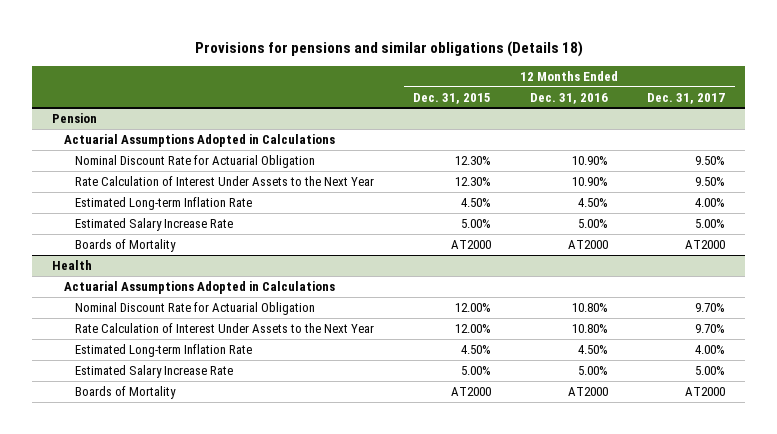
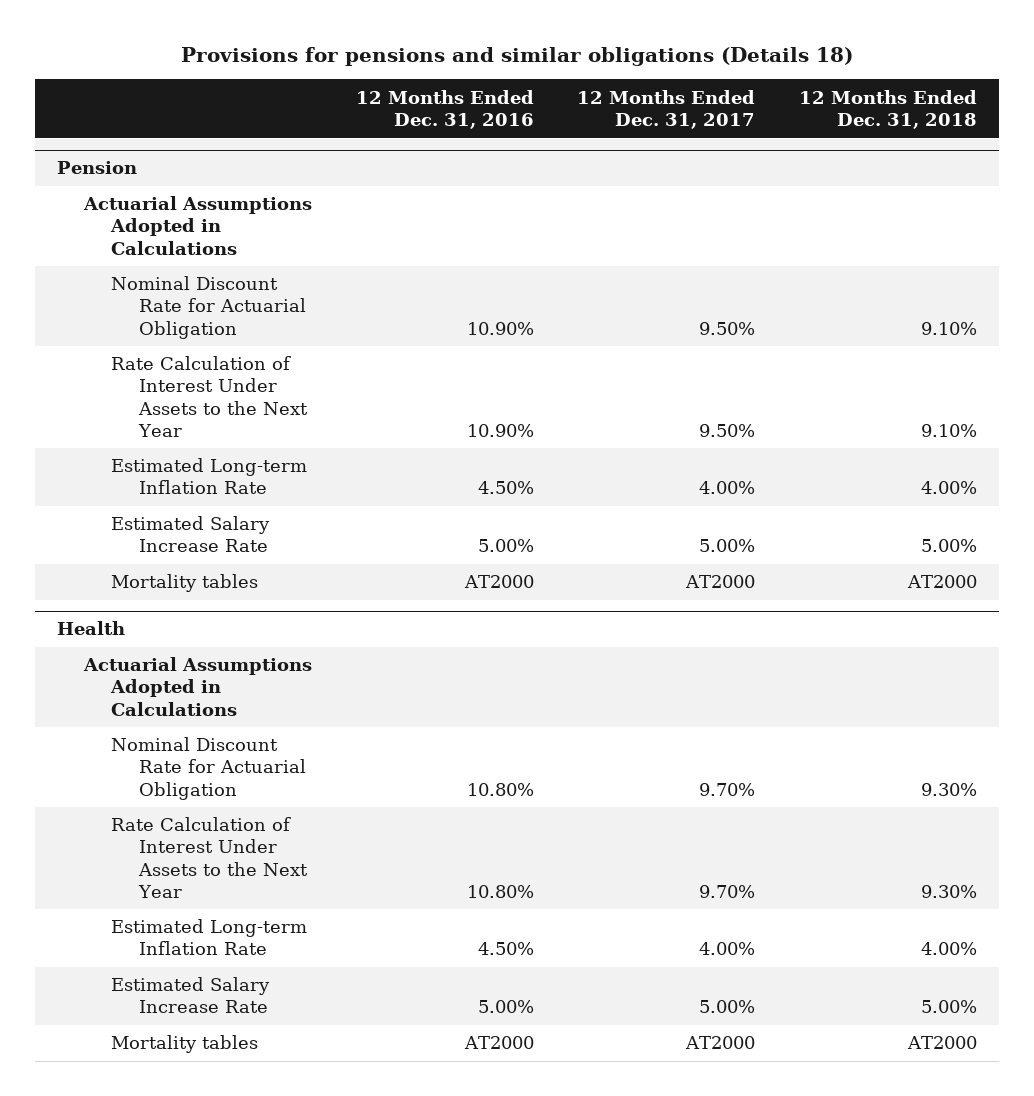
[413,92,492,104] Dec. 31, 2015 -> none
none -> [799,89,978,129] 12 Months Ended Dec. 31, 2018
[75,239,177,253] Boards of Mortality -> none
none -> [111,574,259,593] Mortality tables
[75,386,177,400] Boards of Mortality -> none
none -> [111,1035,259,1054] Mortality tables

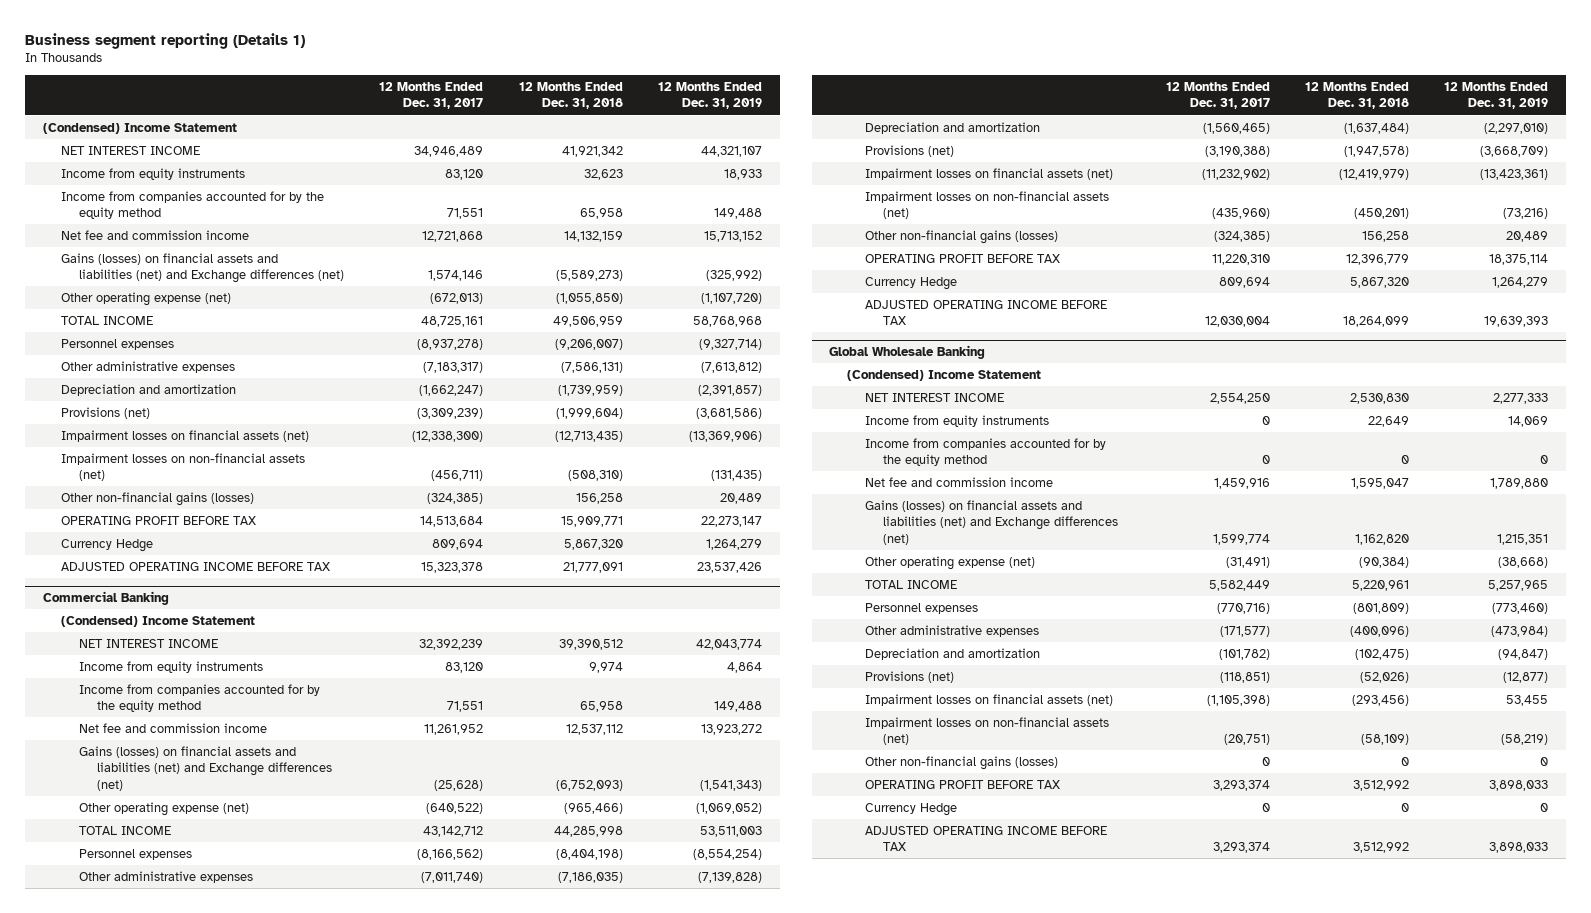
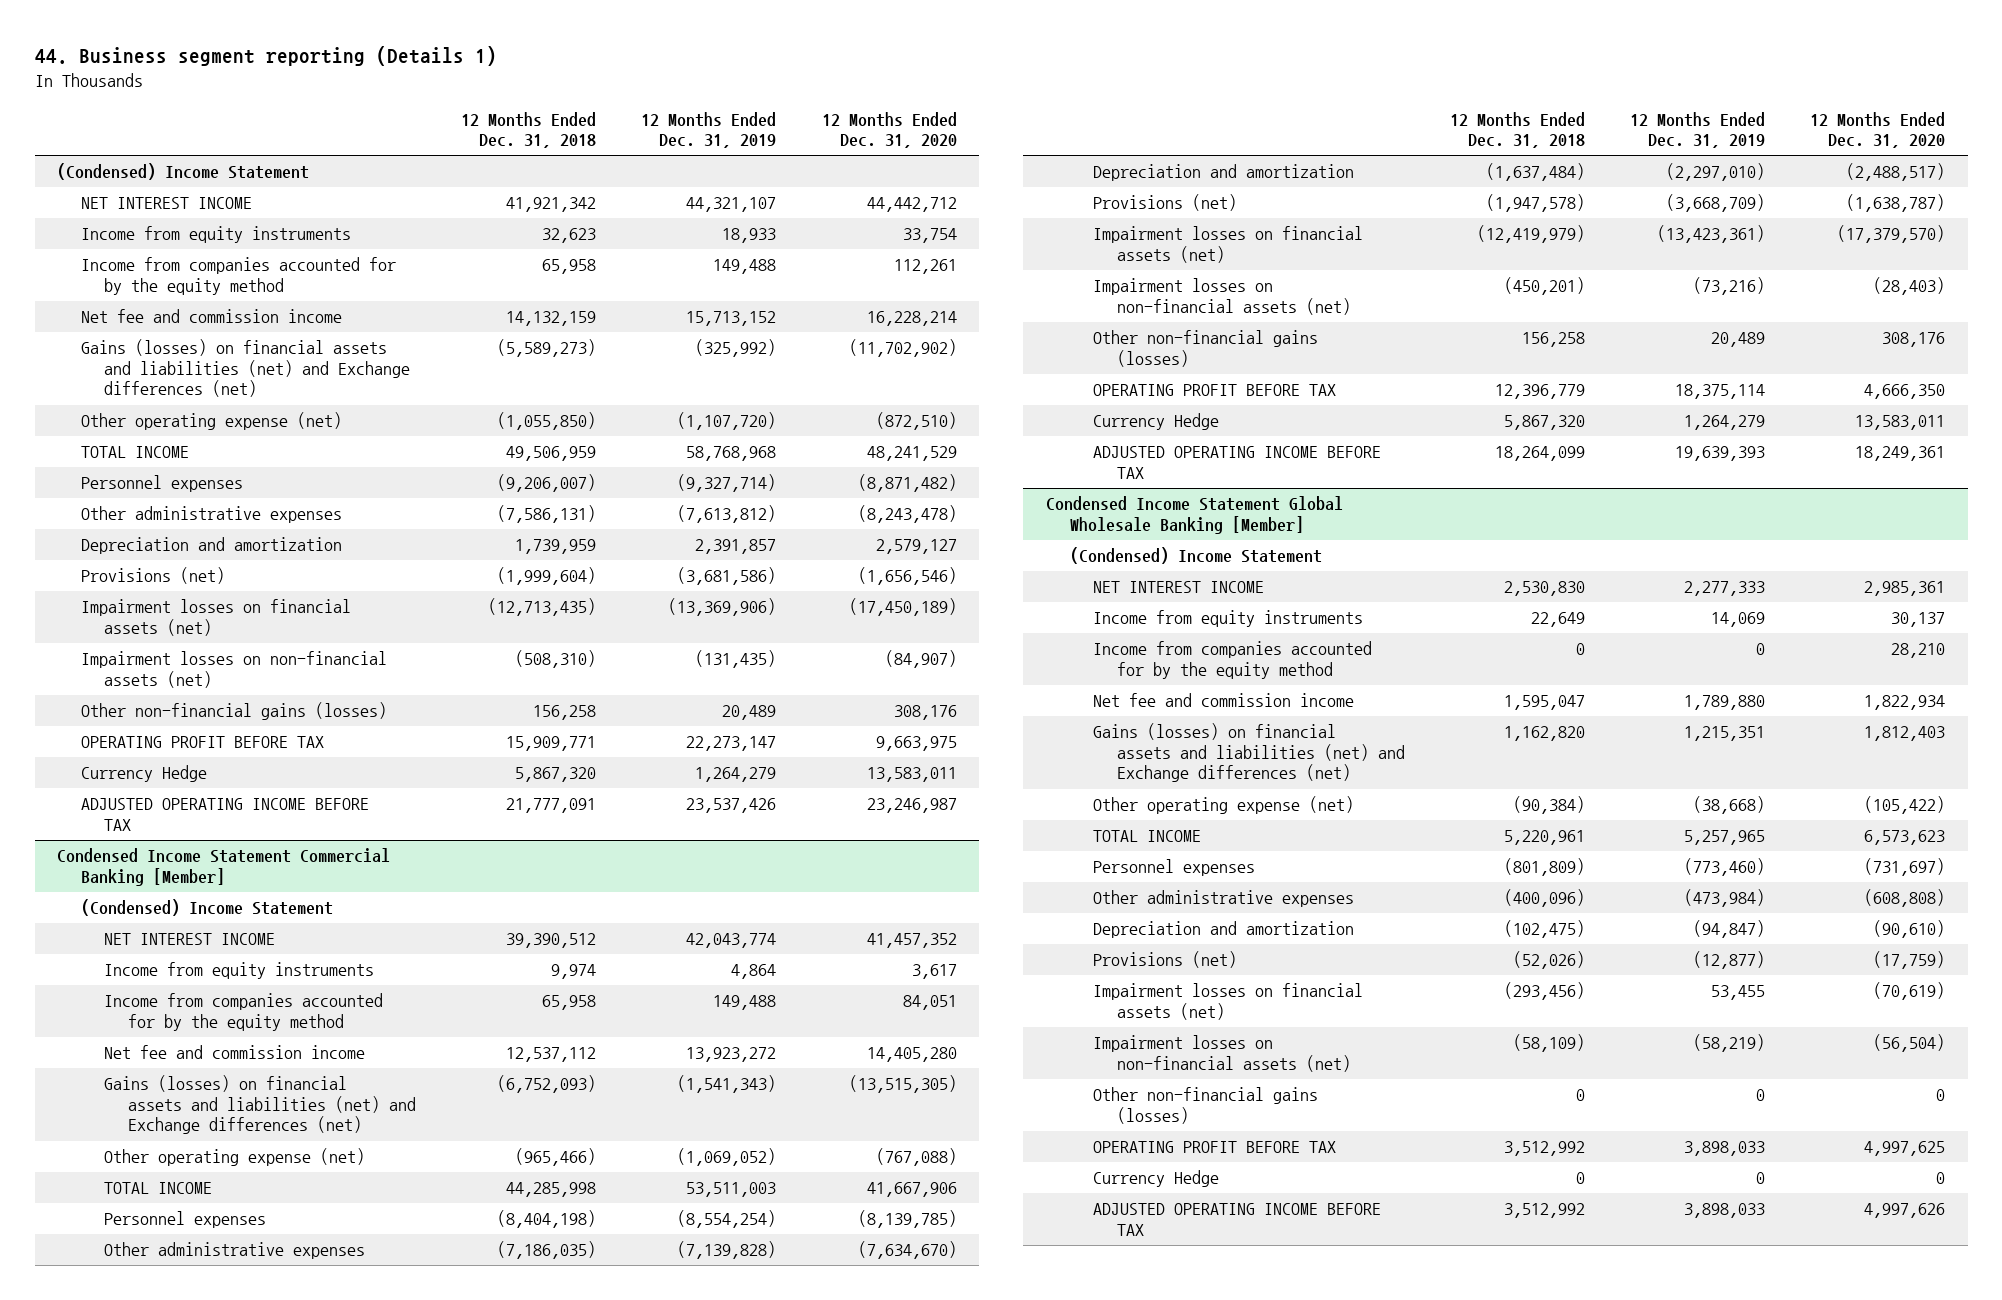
[25,33,306,50] Business segment reporting (Details 1) -> [34,45,497,66] 44. Business segment reporting (Details 1)
[379,82,484,110] 12 Months Ended Dec. 31, 2017 -> none
none -> [821,111,957,149] 12 Months Ended Dec. 31, 2020
[557,384,623,396] (1,739,959) -> [515,539,597,555] 1,739,959
[698,384,763,396] (2,391,857) -> [695,539,777,555] 2,391,857
[43,591,170,606] Commercial Banking -> [57,848,391,886] Condensed Income Statement Commercial Banking [Member]
[829,345,986,360] Global Wholesale Banking -> [1045,496,1343,534] Condensed Income Statement Global Wholesale Banking [Member]

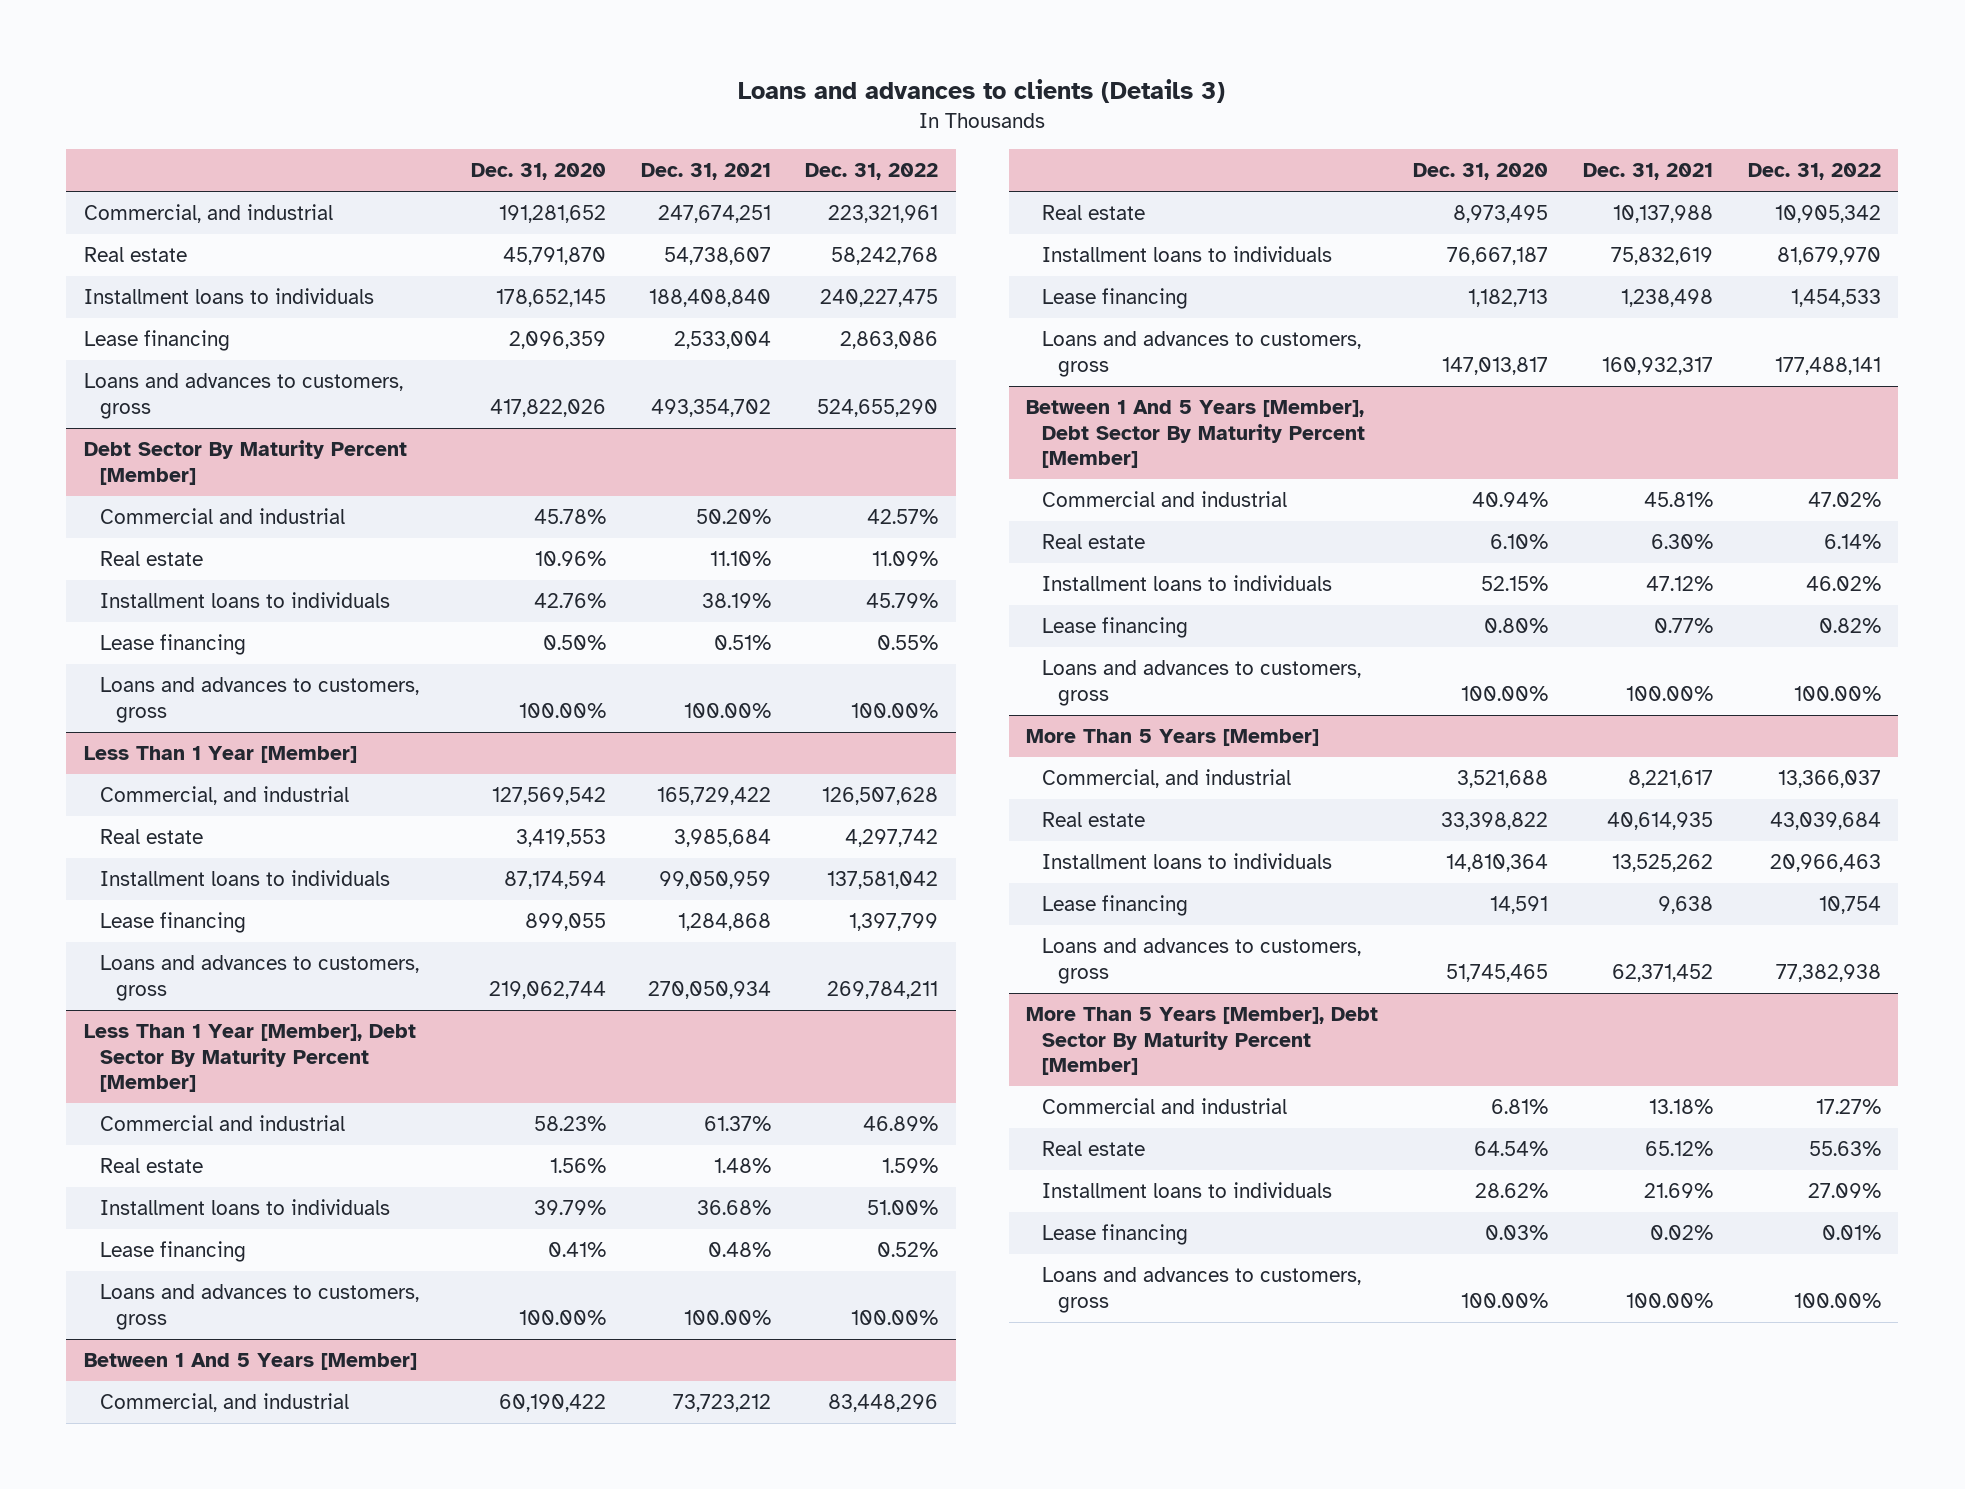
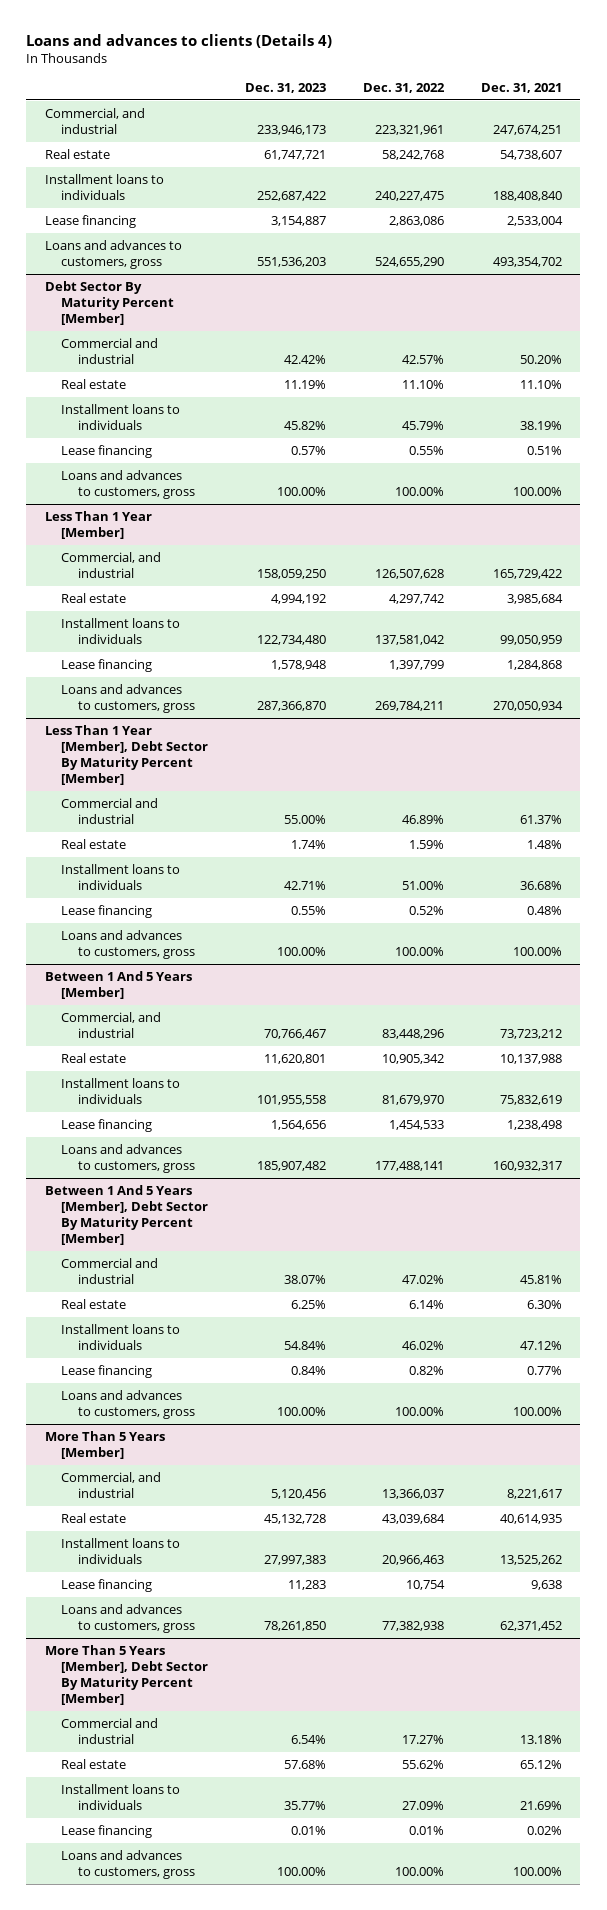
[738,79,1226,104] Loans and advances to clients (Details 3) -> [26,33,333,48] Loans and advances to clients (Details 4)
[470,163,606,181] Dec. 31, 2020 -> none
none -> [245,82,327,93] Dec. 31, 2023
[872,551,939,567] 11.09% -> [402,379,445,389] 11.10%
[1808,1141,1881,1157] 55.63% -> [402,1759,445,1769] 55.62%

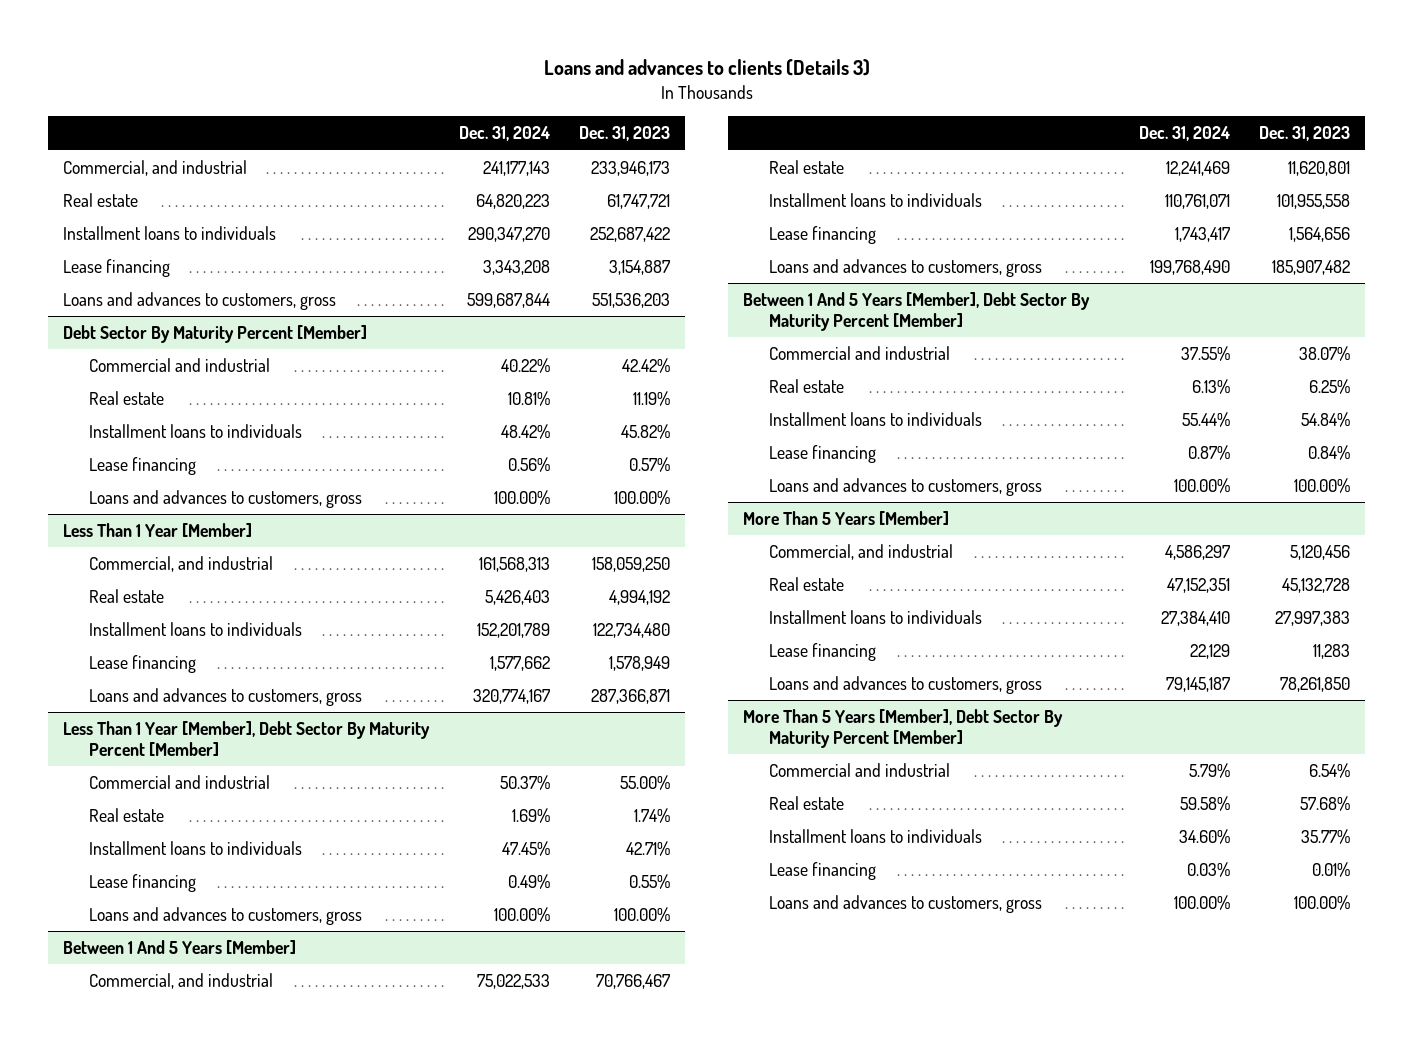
[26,33,333,48] Loans and advances to clients (Details 4) -> [543,59,870,77] Loans and advances to clients (Details 3)
[363,82,446,93] Dec. 31, 2022 -> none
[480,82,562,93] Dec. 31, 2021 -> none
none -> [458,126,550,142] Dec. 31, 2024
[271,659,327,670] 1,578,948 -> [609,656,671,672] 1,578,949
[257,700,327,711] 287,366,870 -> [591,689,671,705] 287,366,871

